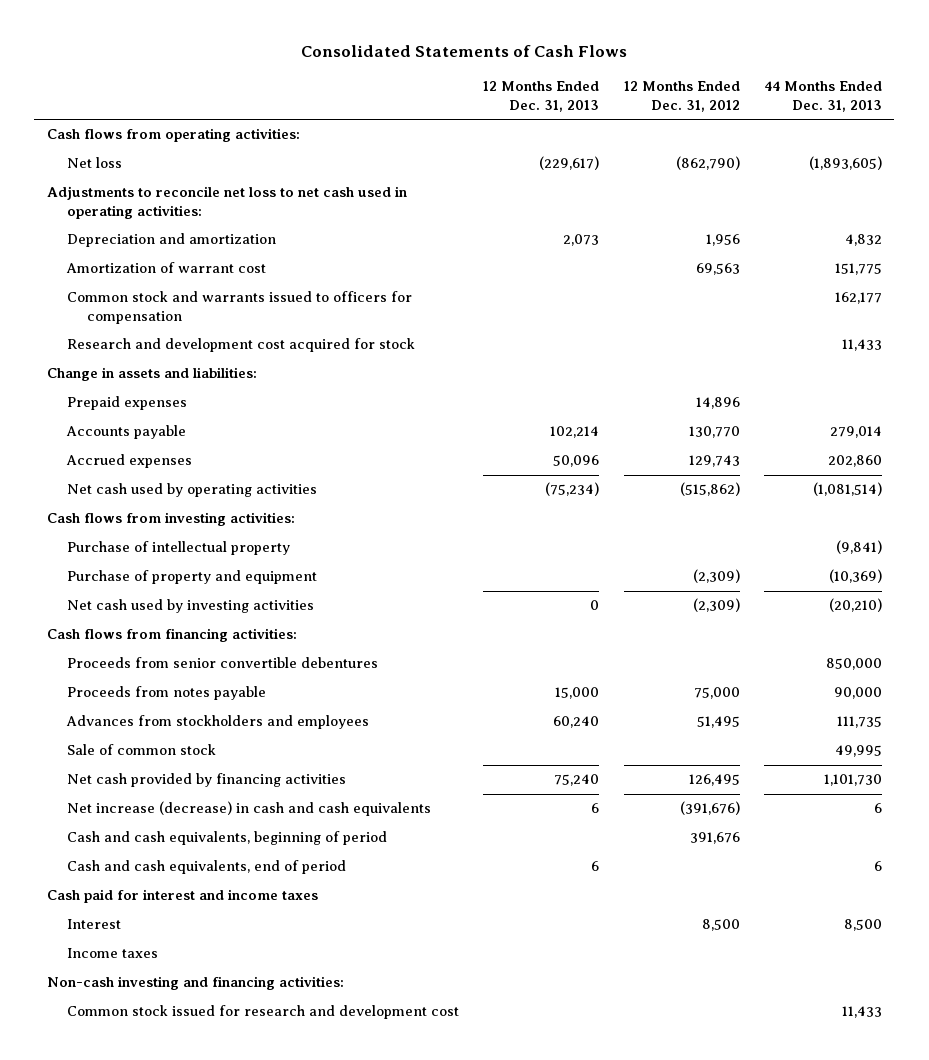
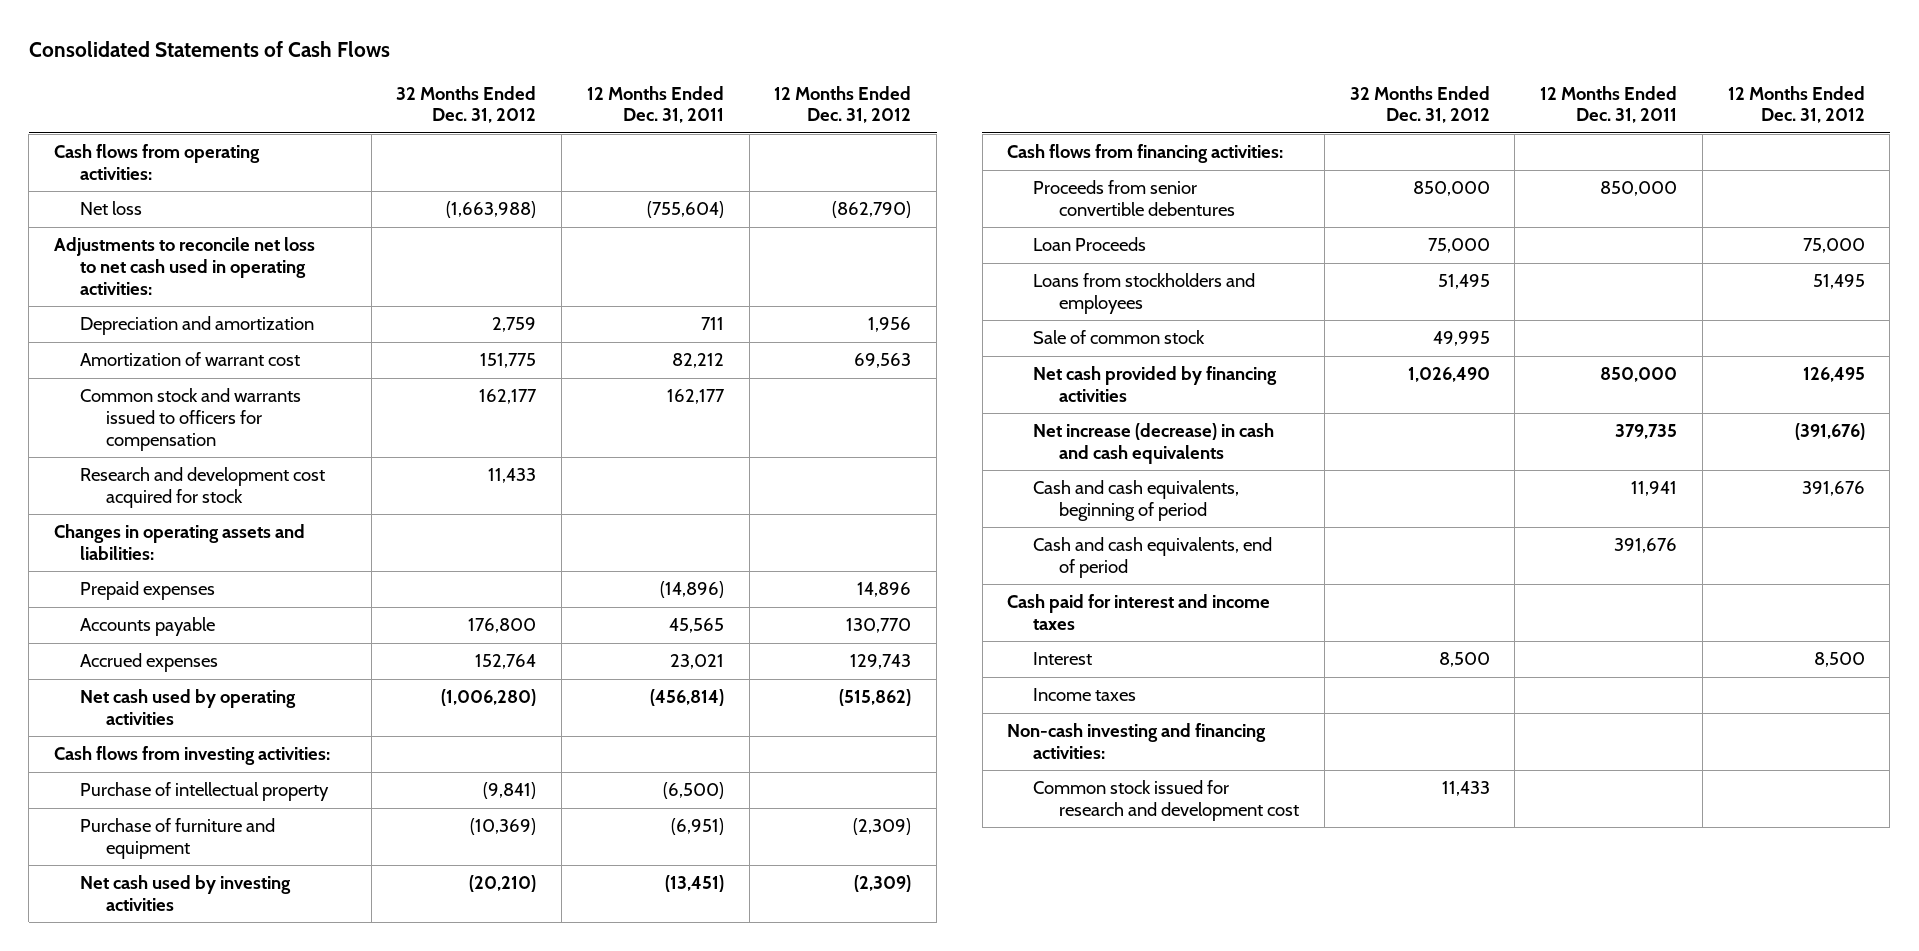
[483,81,600,112] 12 Months Ended Dec. 31, 2013 -> none
[764,81,883,112] 44 Months Ended Dec. 31, 2013 -> none
none -> [396,85,537,124] 32 Months Ended Dec. 31, 2012
none -> [586,85,724,124] 12 Months Ended Dec. 31, 2011
[46,367,257,382] Change in assets and liabilities: -> [54,524,306,560] Changes in operating assets and liabilities:
[66,570,317,585] Purchase of property and equipment -> [80,818,276,859] Purchase of furniture and equipment
[66,686,266,701] Proceeds from notes payable -> none
none -> [1033,237,1147,252] Loan Proceeds
[65,715,369,730] Advances from stockholders and employees -> [1033,273,1256,314] Loans from stockholders and employees

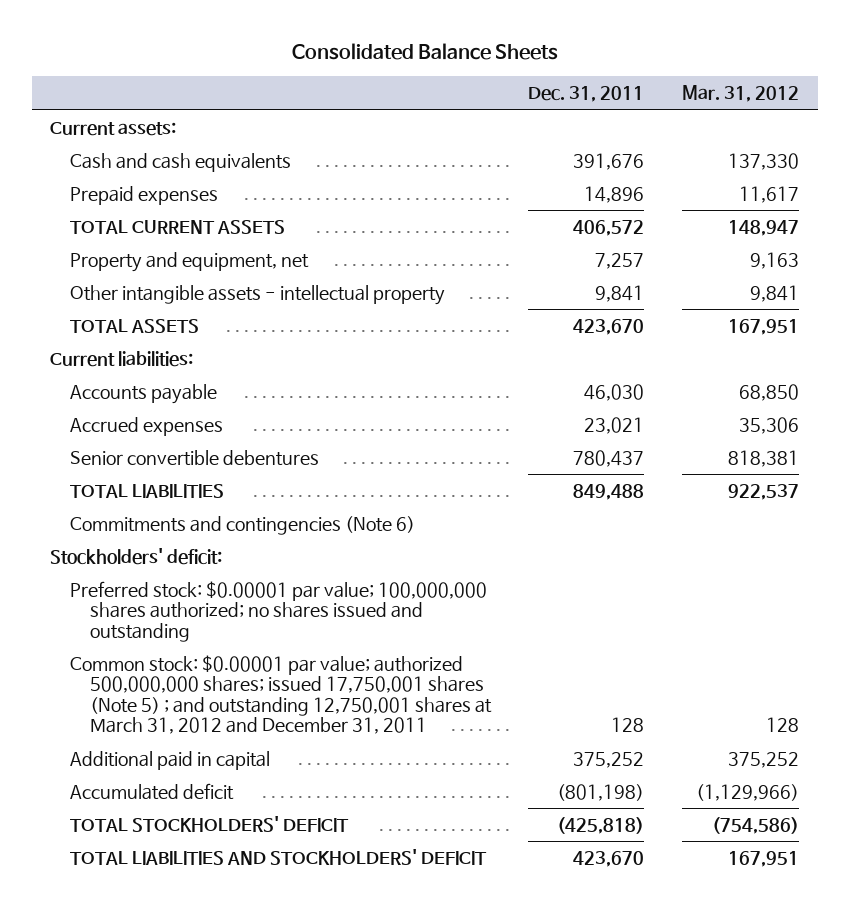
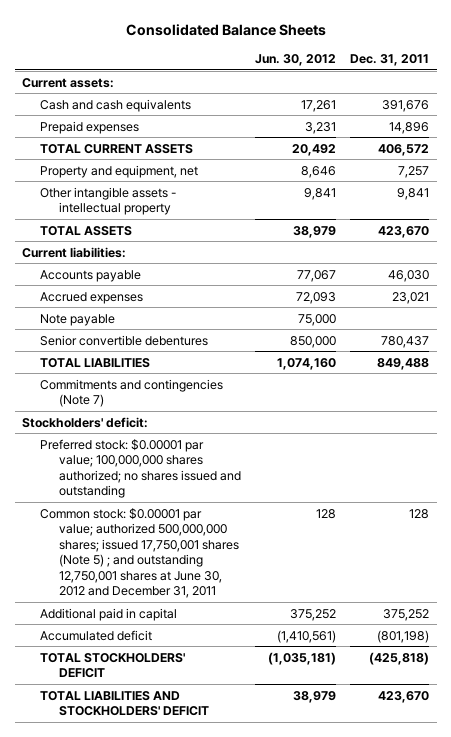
[681,85,799,103] Mar. 31, 2012 -> none
none -> [254,53,336,66] Jun. 30, 2012
none -> [40,313,116,326] Note payable
[70,516,416,536] Commitments and contingencies (Note 6) -> [40,378,224,408] Commitments and contingencies (Note 7)
[70,655,492,735] Common stock: $0.00001 par value; authorized 500,000,000 shares; issued 17,750,001 shares (Note 5) ; and outstanding 12,750,001 shares at March 31, 2012 and December 31, 2011 -> [40,507,239,599] Common stock: $0.00001 par value; authorized 500,000,000 shares; issued 17,750,001 shares (Note 5) ; and outstanding 12,750,001 shares at June 30, 2012 and December 31, 2011

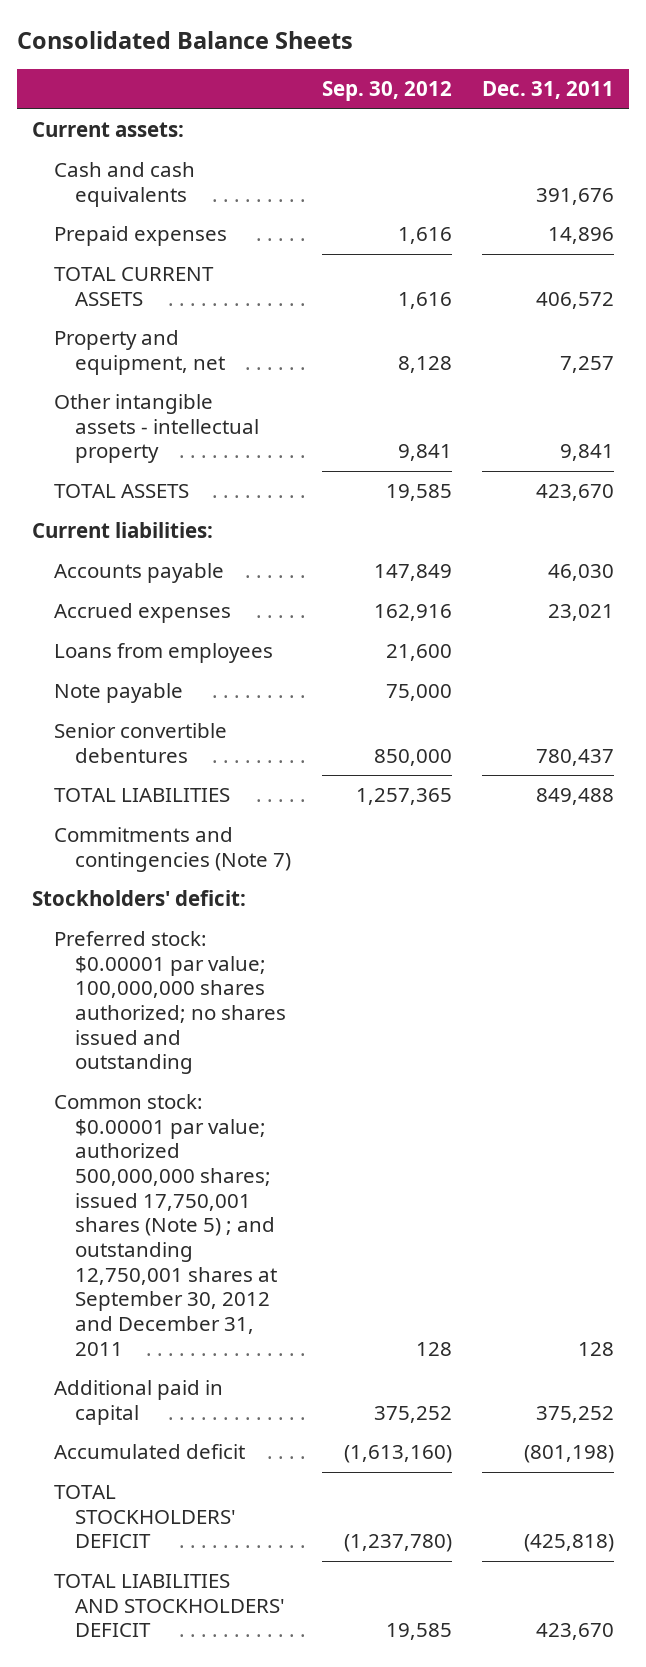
[254,53,336,66] Jun. 30, 2012 -> none
none -> [321,81,452,102] Sep. 30, 2012
none -> [53,643,273,664] Loans from employees
[40,507,239,599] Common stock: $0.00001 par value; authorized 500,000,000 shares; issued 17,750,001 shares (Note 5) ; and outstanding 12,750,001 shares at June 30, 2012 and December 31, 2011 -> [53,1094,278,1356] Common stock: $0.00001 par value; authorized 500,000,000 shares; issued 17,750,001 shares (Note 5) ; and outstanding 12,750,001 shares at September 30, 2012 and December 31, 2011

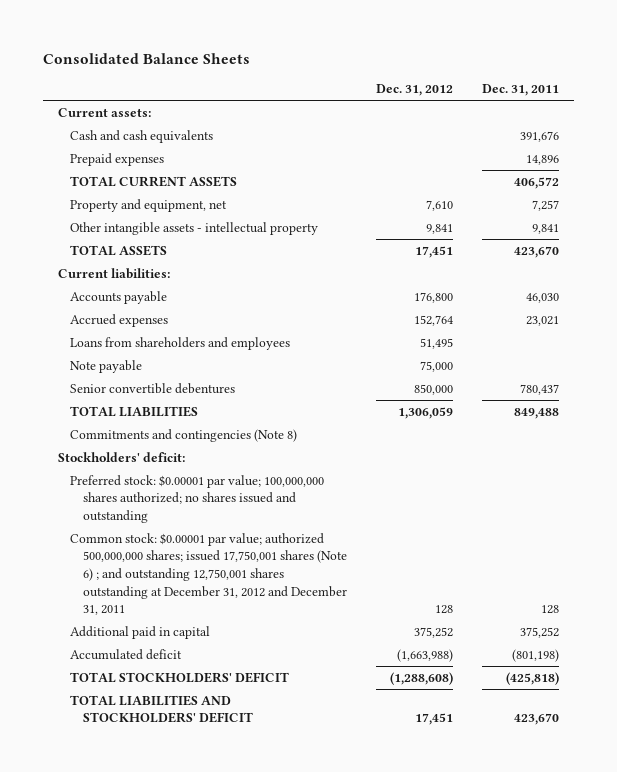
[321,81,452,102] Sep. 30, 2012 -> none
none -> [376,84,454,97] Dec. 31, 2012
[53,643,273,664] Loans from employees -> [70,336,291,350] Loans from shareholders and employees
[53,827,292,872] Commitments and contingencies (Note 7) -> [70,428,298,442] Commitments and contingencies (Note 8)
[53,1094,278,1356] Common stock: $0.00001 par value; authorized 500,000,000 shares; issued 17,750,001 shares (Note 5) ; and outstanding 12,750,001 shares at September 30, 2012 and December 31, 2011 -> [70,532,347,616] Common stock: $0.00001 par value; authorized 500,000,000 shares; issued 17,750,001 shares (Note 6) ; and outstanding 12,750,001 shares outstanding at December 31, 2012 and December 31, 2011

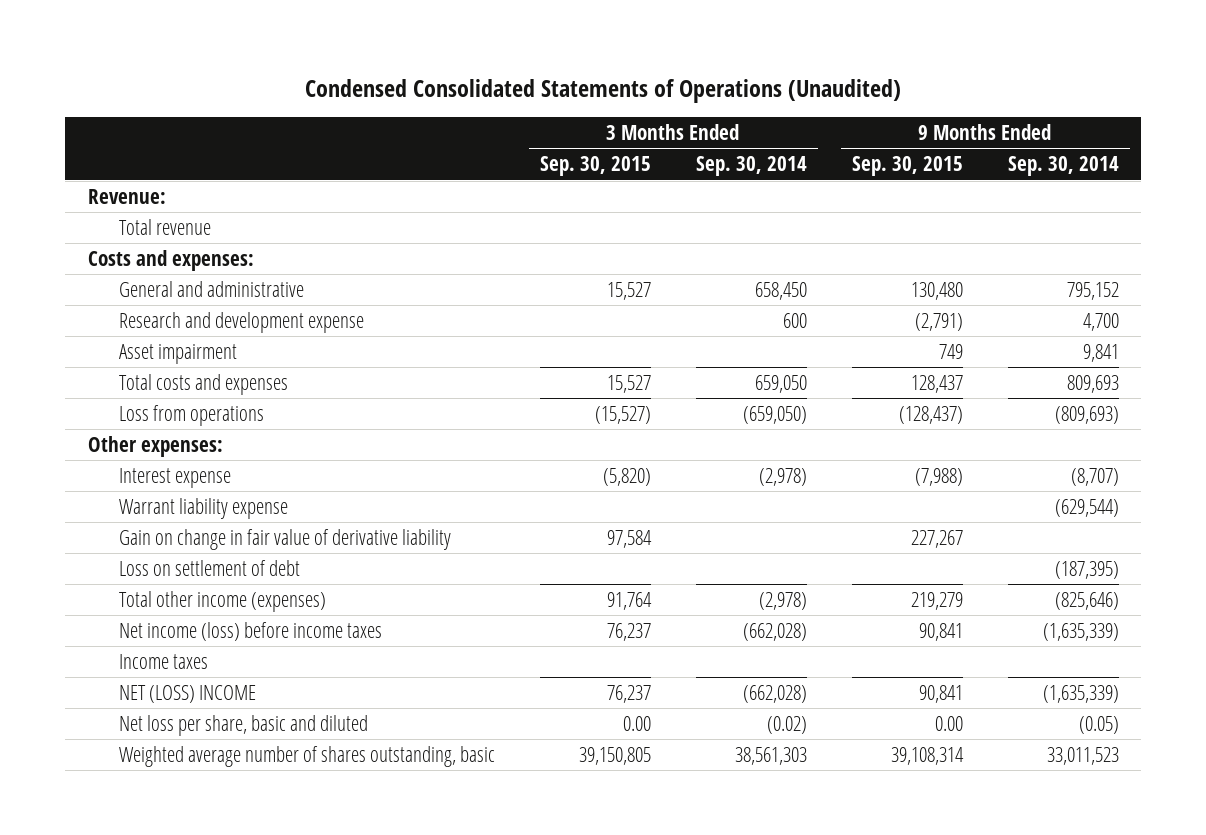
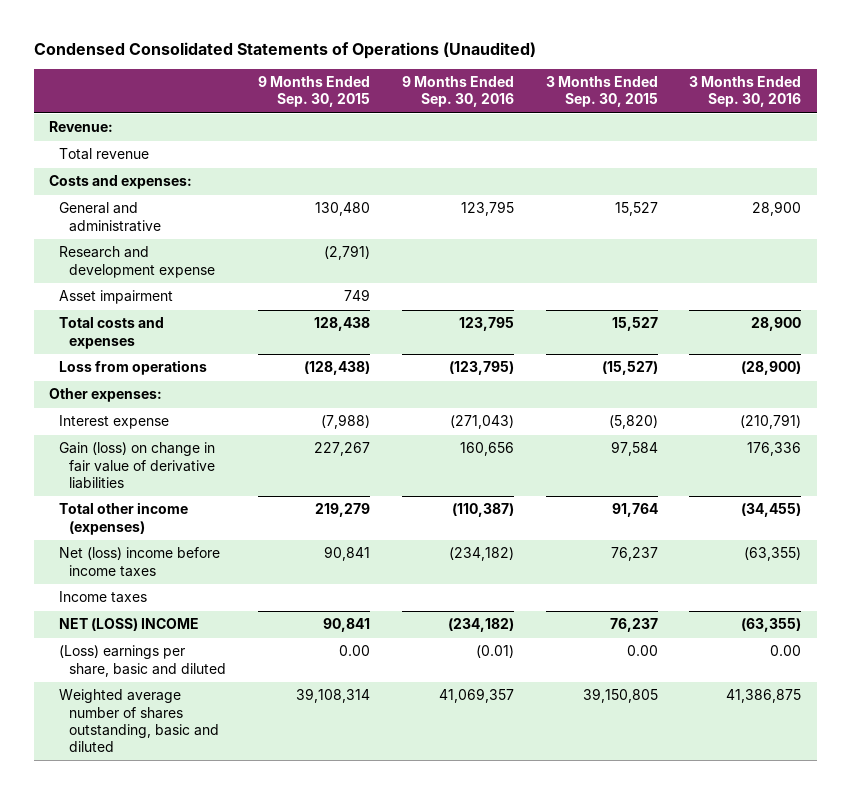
[695,156,807,177] Sep. 30, 2014 -> none
[1007,156,1119,177] Sep. 30, 2014 -> none
none -> [401,76,514,108] 9 Months Ended Sep. 30, 2016
none -> [689,76,802,108] 3 Months Ended Sep. 30, 2016
[910,374,963,393] 128,437 -> [313,317,370,332] 128,438
[898,405,963,424] (128,437) -> [303,361,370,376] (128,438)
[119,497,289,519] Warrant liability expense -> none
[119,559,301,576] Loss on settlement of debt -> none
[119,528,452,550] Gain on change in fair value of derivative liability -> [59,442,216,489] Gain (loss) on change in fair value of derivative liabilities
[119,621,383,641] Net income (loss) before income taxes -> [59,547,221,577] Net (loss) income before income taxes
[119,714,369,736] Net loss per share, basic and diluted -> [59,645,227,677] (Loss) earnings per share, basic and diluted
[119,745,496,767] Weighted average number of shares outstanding, basic -> [59,689,220,753] Weighted average number of shares outstanding, basic and diluted

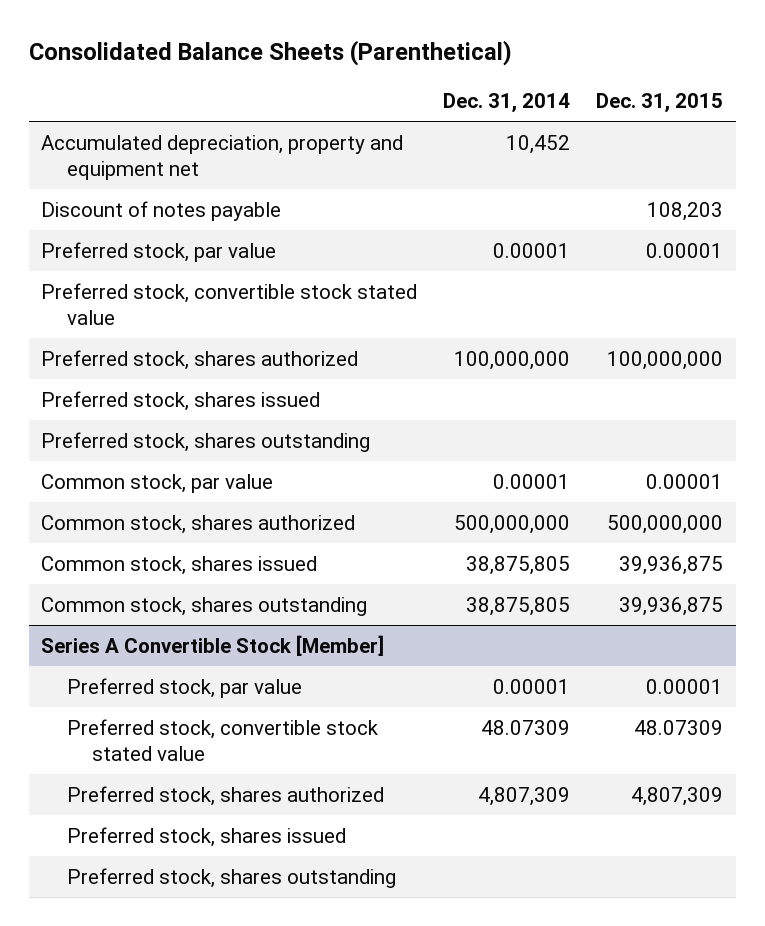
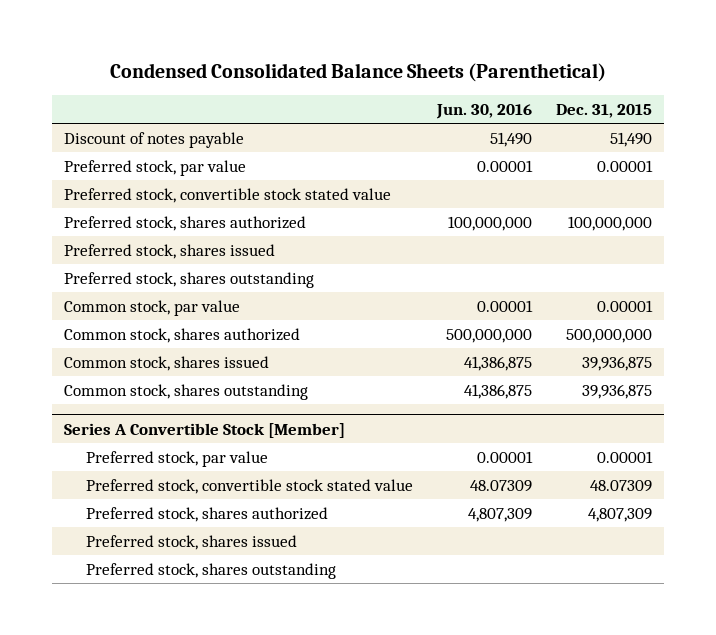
[28,40,512,67] Consolidated Balance Sheets (Parenthetical) -> [109,63,606,83] Condensed Consolidated Balance Sheets (Parenthetical)
[443,93,571,114] Dec. 31, 2014 -> none
none -> [435,104,532,120] Jun. 30, 2016
[41,134,404,181] Accumulated depreciation, property and equipment net -> none
[647,201,724,221] 108,203 -> [609,131,652,147] 51,490

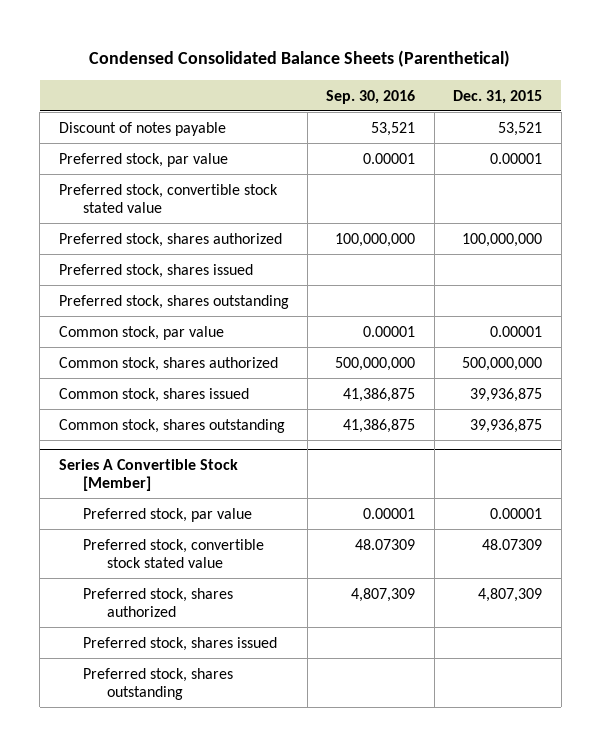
[435,104,532,120] Jun. 30, 2016 -> none
none -> [326,89,416,104] Sep. 30, 2016
[609,131,652,147] 51,490 -> [498,121,543,136] 53,521

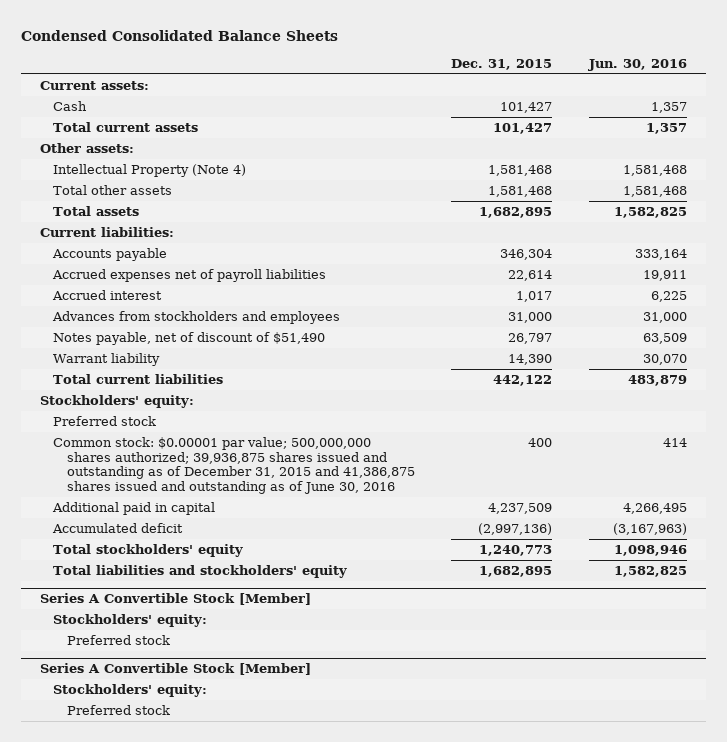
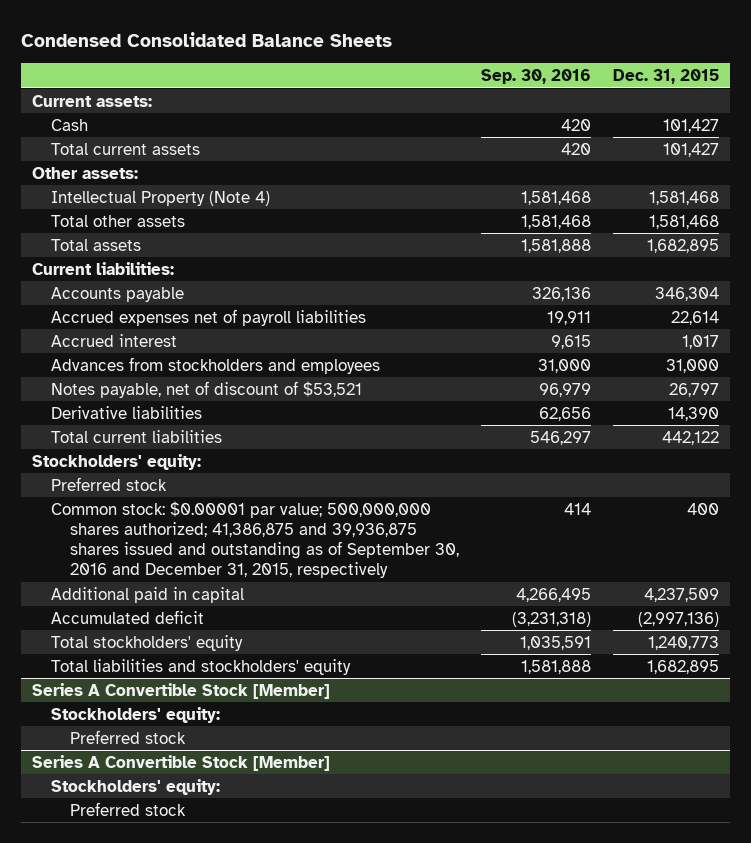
[588,58,688,71] Jun. 30, 2016 -> none
none -> [481,69,592,85] Sep. 30, 2016
[53,331,326,345] Notes payable, net of discount of $51,490 -> [51,380,363,398] Notes payable, net of discount of $53,521
[53,352,161,366] Warrant liability -> [51,405,203,419] Derivative liabilities
[53,436,415,495] Common stock: $0.00001 par value; 500,000,000 shares authorized; 39,936,875 shares issued and outstanding as of December 31, 2015 and 41,386,875 shares issued and outstanding as of June 30, 2016 -> [51,500,460,578] Common stock: $0.00001 par value; 500,000,000 shares authorized; 41,386,875 and 39,936,875 shares issued and outstanding as of September 30, 2016 and December 31, 2015, respectively

